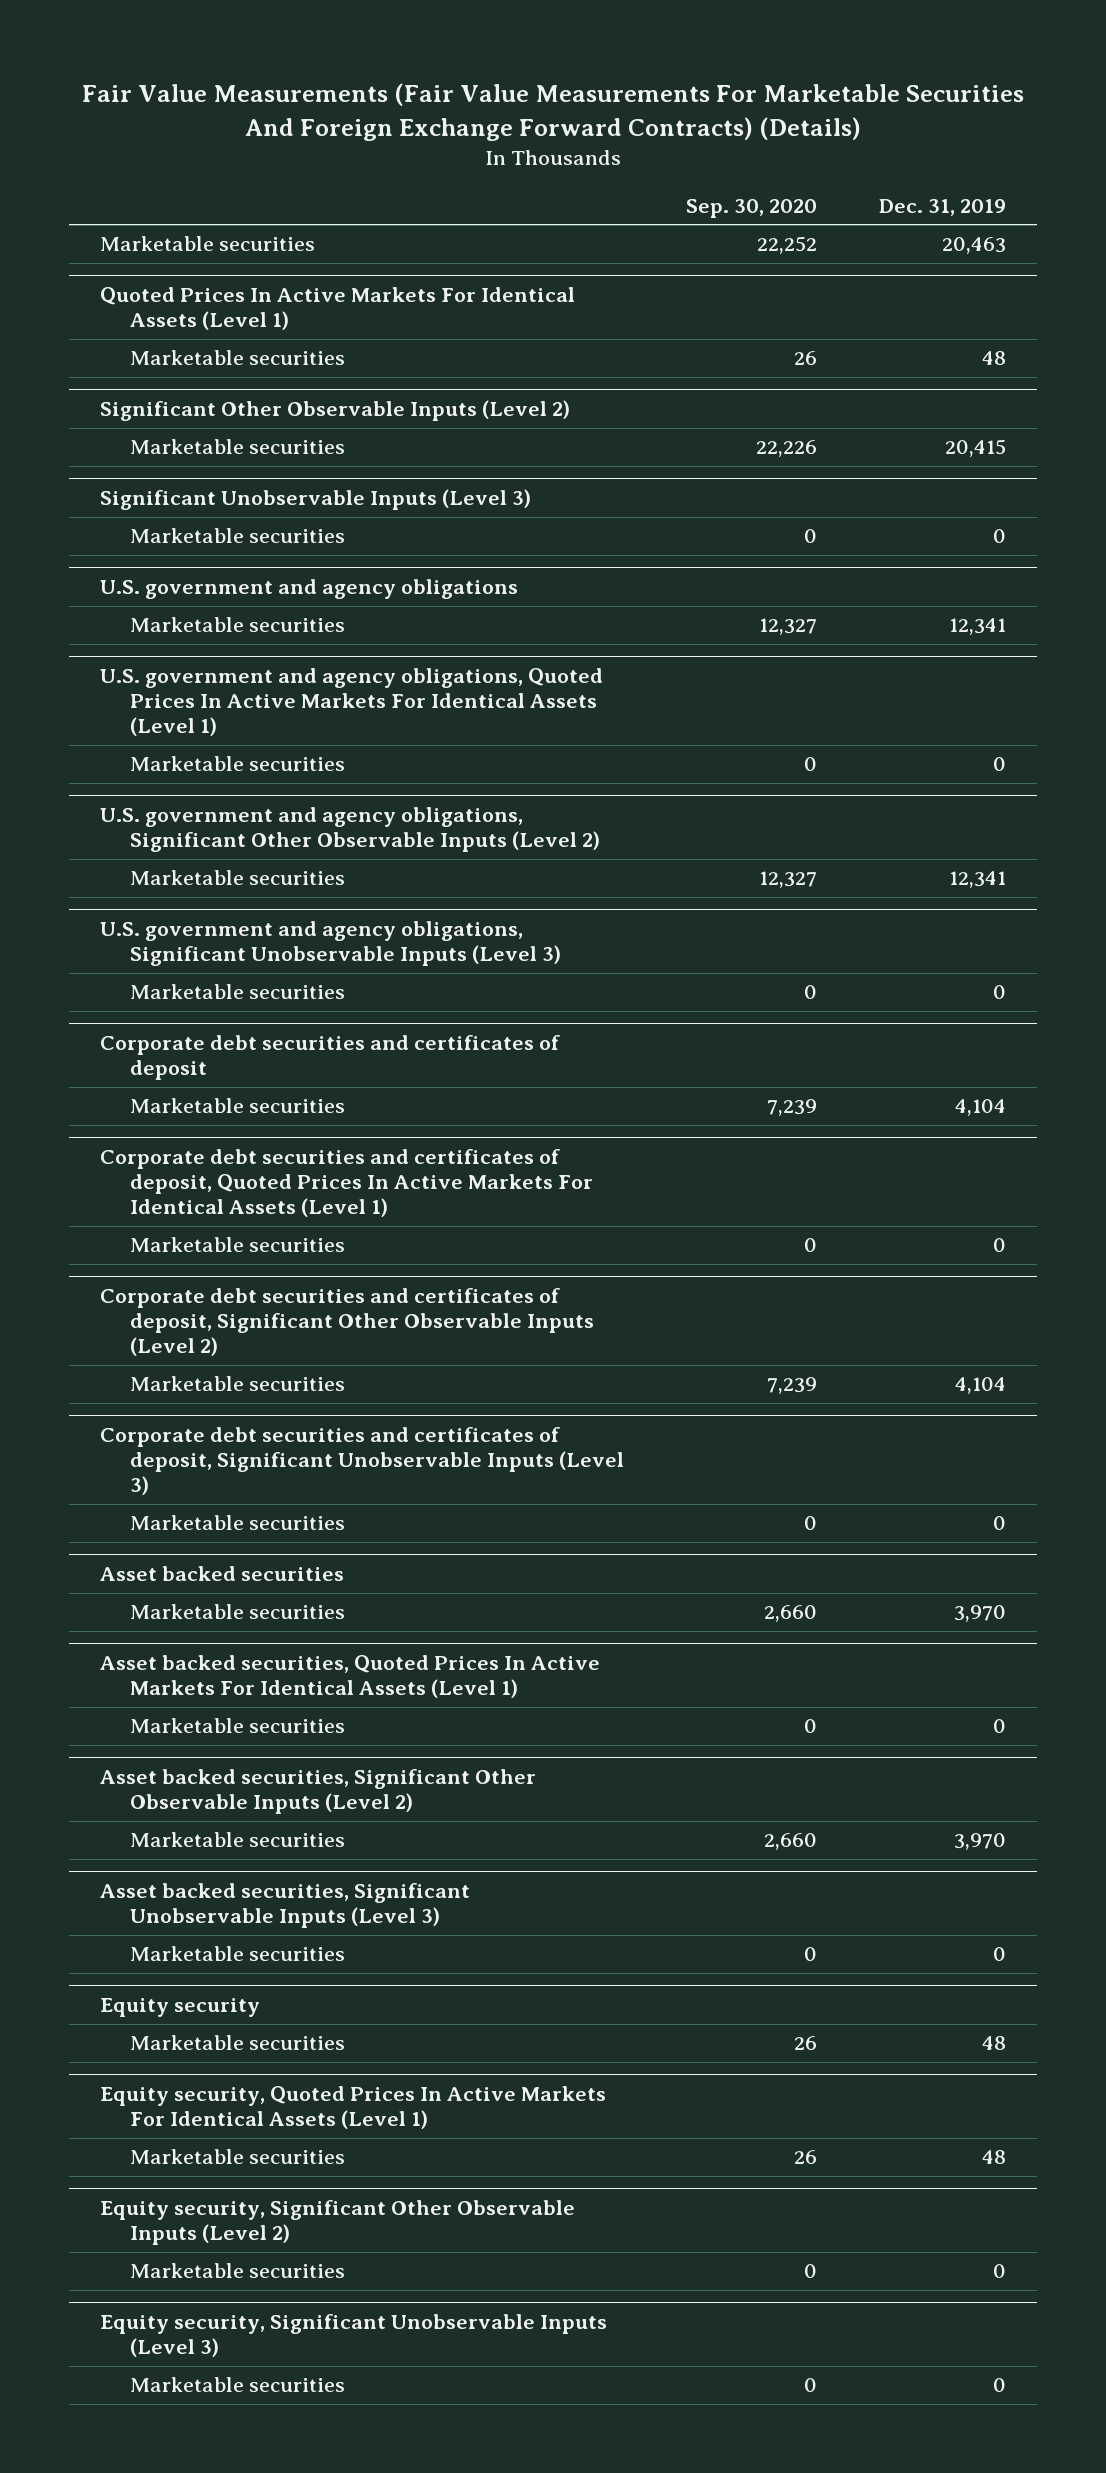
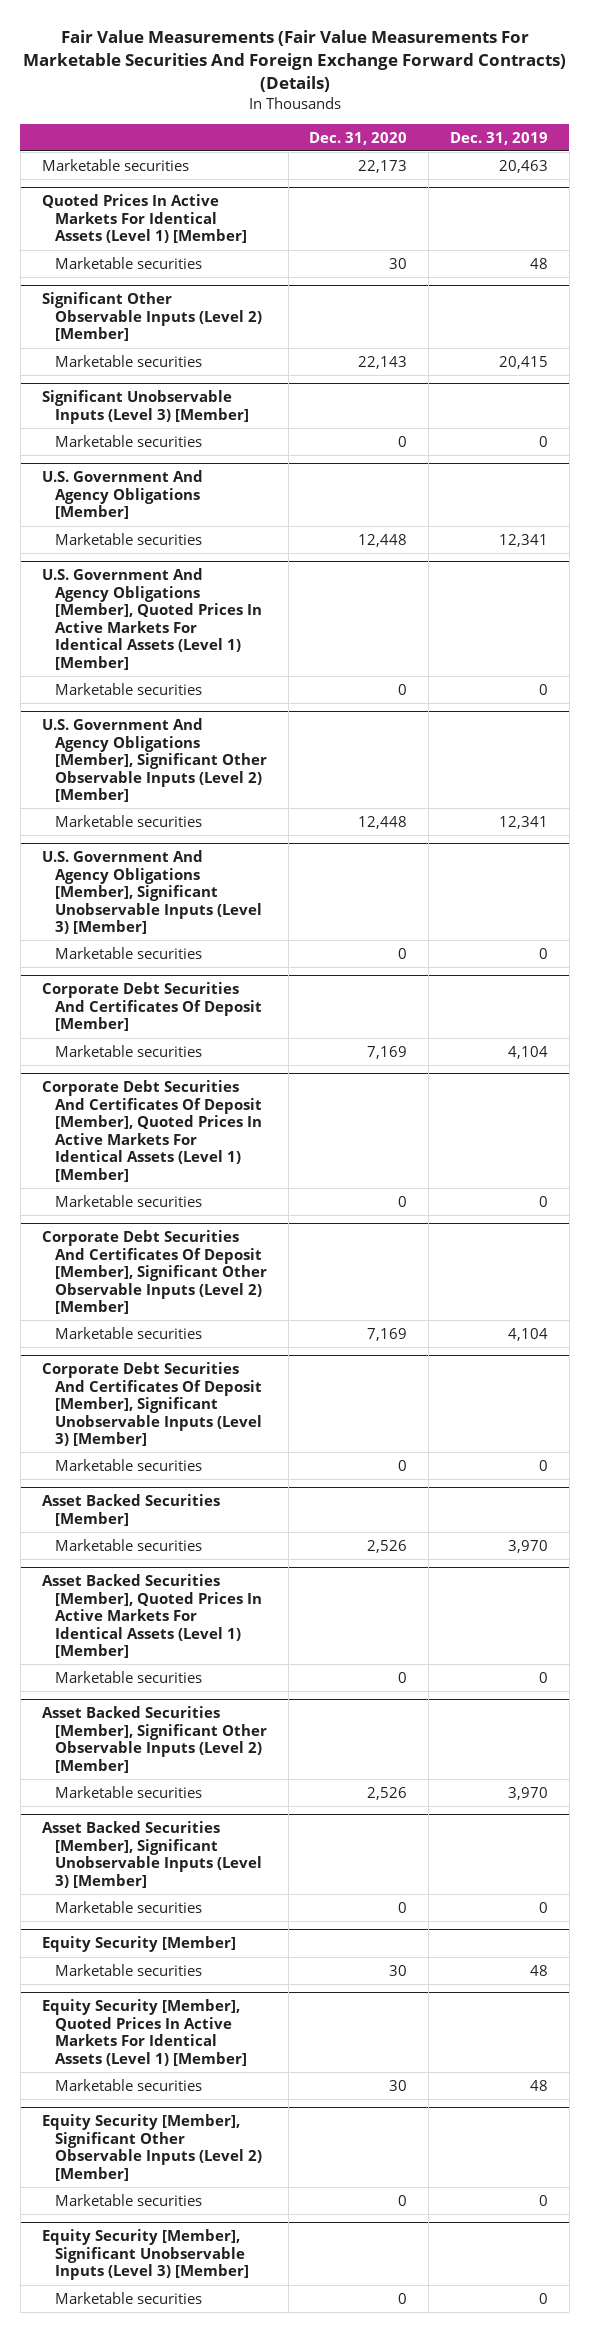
[686,198,818,218] Sep. 30, 2020 -> none
none -> [309,131,408,145] Dec. 31, 2020
[99,286,575,330] Quoted Prices In Active Markets For Identical Assets (Level 1) -> [41,194,247,244] Quoted Prices In Active Markets For Identical Assets (Level 1) [Member]
[99,399,570,421] Significant Other Observable Inputs (Level 2) -> [41,292,262,342] Significant Other Observable Inputs (Level 2) [Member]
[99,488,531,510] Significant Unobservable Inputs (Level 3) -> [41,390,249,424] Significant Unobservable Inputs (Level 3) [Member]
[99,578,518,599] U.S. government and agency obligations -> [41,470,203,520] U.S. Government And Agency Obligations [Member]
[99,667,603,737] U.S. government and agency obligations, Quoted Prices In Active Markets For Identical Assets (Level 1) -> [41,568,262,670] U.S. Government And Agency Obligations [Member], Quoted Prices In Active Markets For Identical Assets (Level 1) [Member]
[99,806,601,852] U.S. government and agency obligations, Significant Other Observable Inputs (Level 2) -> [41,718,267,803] U.S. Government And Agency Obligations [Member], Significant Other Observable Inputs (Level 2) [Member]
[99,920,562,966] U.S. government and agency obligations, Significant Unobservable Inputs (Level 3) -> [41,850,262,935] U.S. Government And Agency Obligations [Member], Significant Unobservable Inputs (Level 3) [Member]
[99,1034,560,1080] Corporate debt securities and certificates of deposit -> [41,982,262,1032] Corporate Debt Securities And Certificates Of Deposit [Member]
[99,1148,594,1218] Corporate debt securities and certificates of deposit, Quoted Prices In Active Markets For Identical Assets (Level 1) -> [41,1080,262,1182] Corporate Debt Securities And Certificates Of Deposit [Member], Quoted Prices In Active Markets For Identical Assets (Level 1) [Member]
[99,1287,595,1357] Corporate debt securities and certificates of deposit, Significant Other Observable Inputs (Level 2) -> [41,1230,267,1315] Corporate Debt Securities And Certificates Of Deposit [Member], Significant Other Observable Inputs (Level 2) [Member]
[99,1426,625,1496] Corporate debt securities and certificates of deposit, Significant Unobservable Inputs (Level 3) -> [41,1362,262,1447] Corporate Debt Securities And Certificates Of Deposit [Member], Significant Unobservable Inputs (Level 3) [Member]
[99,1565,344,1581] Asset backed securities -> [41,1494,220,1526] Asset Backed Securities [Member]
[99,1654,600,1698] Asset backed securities, Quoted Prices In Active Markets For Identical Assets (Level 1) -> [41,1574,262,1659] Asset Backed Securities [Member], Quoted Prices In Active Markets For Identical Assets (Level 1) [Member]
[99,1768,536,1814] Asset backed securities, Significant Other Observable Inputs (Level 2) -> [41,1706,267,1773] Asset Backed Securities [Member], Significant Other Observable Inputs (Level 2) [Member]
[99,1882,470,1928] Asset backed securities, Significant Unobservable Inputs (Level 3) -> [41,1821,262,1888] Asset Backed Securities [Member], Significant Unobservable Inputs (Level 3) [Member]
[99,1997,260,2017] Equity security -> [41,1936,236,1953] Equity Security [Member]
[99,2085,606,2129] Equity security, Quoted Prices In Active Markets For Identical Assets (Level 1) -> [41,1999,247,2066] Equity Security [Member], Quoted Prices In Active Markets For Identical Assets (Level 1) [Member]
[99,2199,575,2245] Equity security, Significant Other Observable Inputs (Level 2) -> [41,2114,262,2181] Equity Security [Member], Significant Other Observable Inputs (Level 2) [Member]
[99,2313,607,2357] Equity security, Significant Unobservable Inputs (Level 3) -> [41,2229,249,2281] Equity Security [Member], Significant Unobservable Inputs (Level 3) [Member]

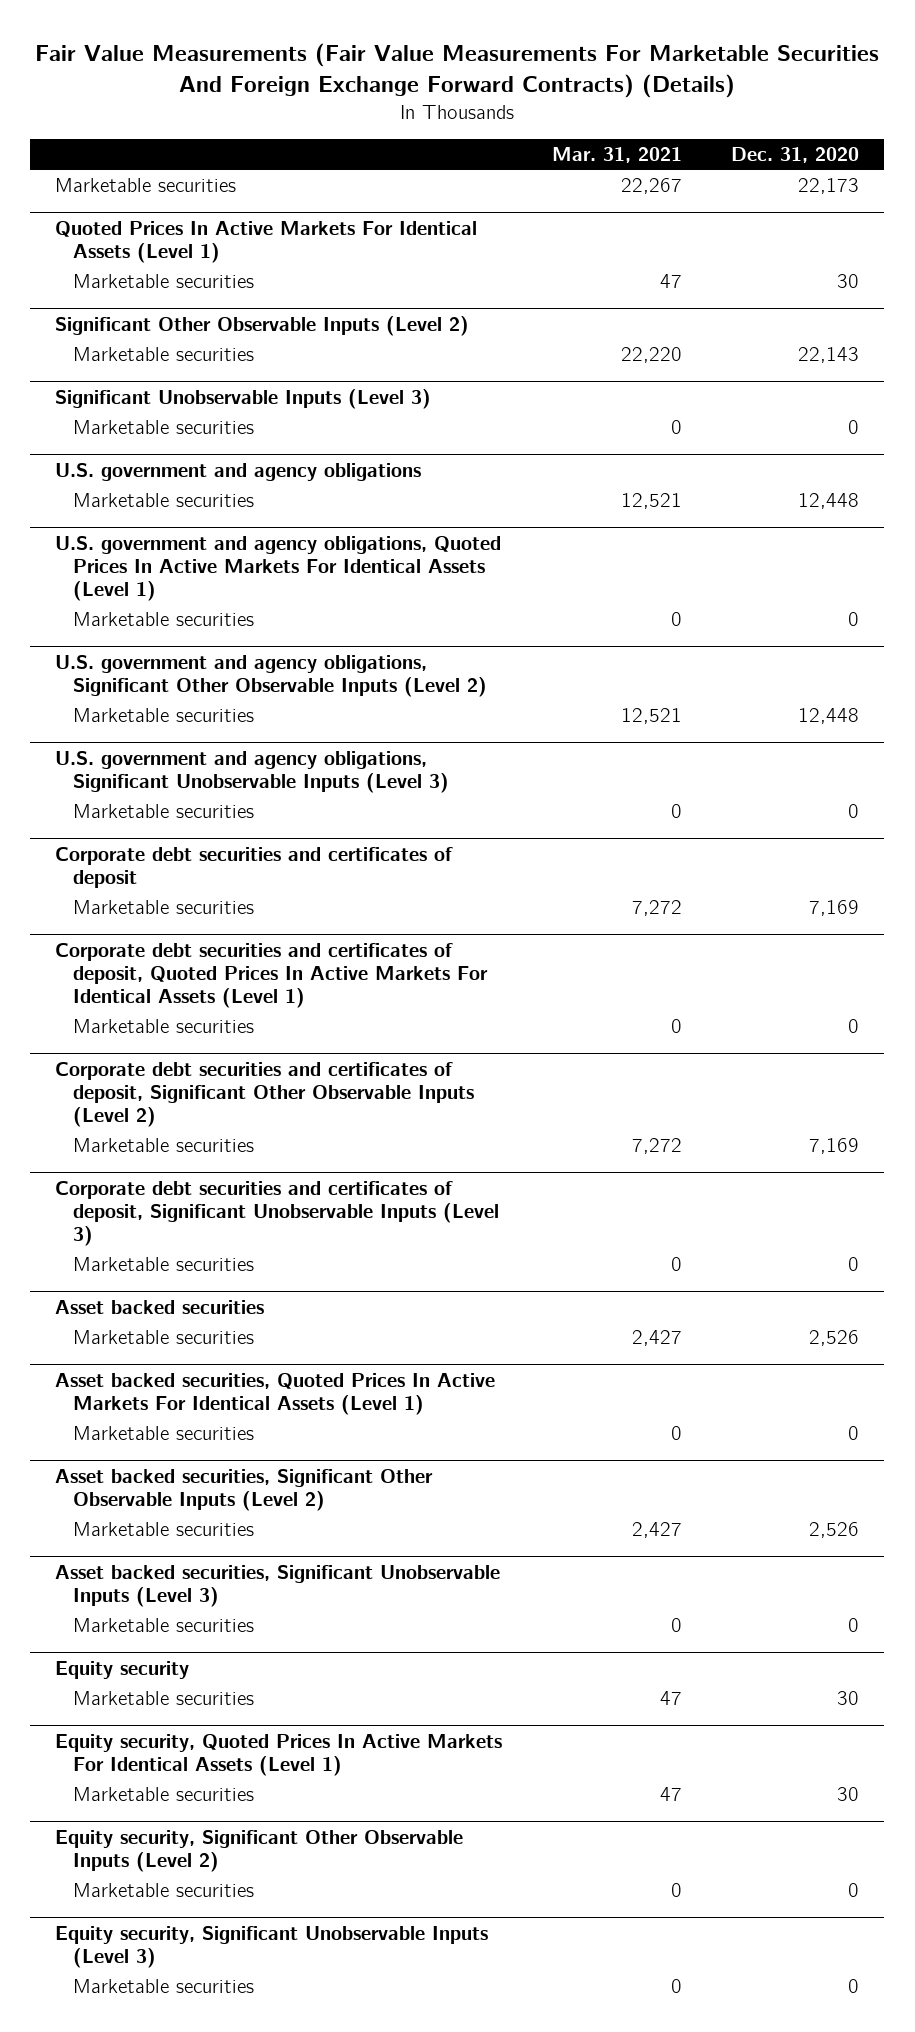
[449,131,548,145] Dec. 31, 2019 -> none
none -> [551,146,682,163] Mar. 31, 2021
[41,194,247,244] Quoted Prices In Active Markets For Identical Assets (Level 1) [Member] -> [55,220,478,263] Quoted Prices In Active Markets For Identical Assets (Level 1)
[41,292,262,342] Significant Other Observable Inputs (Level 2) [Member] -> [55,315,470,336] Significant Other Observable Inputs (Level 2)
[41,390,249,424] Significant Unobservable Inputs (Level 3) [Member] -> [55,388,432,409] Significant Unobservable Inputs (Level 3)
[41,470,203,520] U.S. Government And Agency Obligations [Member] -> [55,462,422,481] U.S. government and agency obligations
[41,568,262,670] U.S. Government And Agency Obligations [Member], Quoted Prices In Active Markets For Identical Assets (Level 1) [Member] -> [55,535,502,601] U.S. government and agency obligations, Quoted Prices In Active Markets For Identical Assets (Level 1)
[41,718,267,803] U.S. Government And Agency Obligations [Member], Significant Other Observable Inputs (Level 2) [Member] -> [55,654,488,697] U.S. government and agency obligations, Significant Other Observable Inputs (Level 2)
[41,850,262,935] U.S. Government And Agency Obligations [Member], Significant Unobservable Inputs (Level 3) [Member] -> [55,750,450,793] U.S. government and agency obligations, Significant Unobservable Inputs (Level 3)
[41,982,262,1032] Corporate Debt Securities And Certificates Of Deposit [Member] -> [55,846,454,888] Corporate debt securities and certificates of deposit
[41,1080,262,1182] Corporate Debt Securities And Certificates Of Deposit [Member], Quoted Prices In Active Markets For Identical Assets (Level 1) [Member] -> [55,942,489,1008] Corporate debt securities and certificates of deposit, Quoted Prices In Active Markets For Identical Assets (Level 1)
[41,1230,267,1315] Corporate Debt Securities And Certificates Of Deposit [Member], Significant Other Observable Inputs (Level 2) [Member] -> [55,1061,475,1127] Corporate debt securities and certificates of deposit, Significant Other Observable Inputs (Level 2)
[41,1362,262,1447] Corporate Debt Securities And Certificates Of Deposit [Member], Significant Unobservable Inputs (Level 3) [Member] -> [55,1180,500,1246] Corporate debt securities and certificates of deposit, Significant Unobservable Inputs (Level 3)
[41,1494,220,1526] Asset Backed Securities [Member] -> [55,1299,265,1314] Asset backed securities
[41,1574,262,1659] Asset Backed Securities [Member], Quoted Prices In Active Markets For Identical Assets (Level 1) [Member] -> [55,1372,496,1415] Asset backed securities, Quoted Prices In Active Markets For Identical Assets (Level 1)
[41,1706,267,1773] Asset Backed Securities [Member], Significant Other Observable Inputs (Level 2) [Member] -> [55,1468,434,1511] Asset backed securities, Significant Other Observable Inputs (Level 2)
[41,1821,262,1888] Asset Backed Securities [Member], Significant Unobservable Inputs (Level 3) [Member] -> [55,1564,501,1607] Asset backed securities, Significant Unobservable Inputs (Level 3)
[41,1936,236,1953] Equity Security [Member] -> [55,1660,190,1679] Equity security
[41,1999,247,2066] Equity Security [Member], Quoted Prices In Active Markets For Identical Assets (Level 1) [Member] -> [55,1733,503,1776] Equity security, Quoted Prices In Active Markets For Identical Assets (Level 1)
[41,2114,262,2181] Equity Security [Member], Significant Other Observable Inputs (Level 2) [Member] -> [55,1829,464,1872] Equity security, Significant Other Observable Inputs (Level 2)
[41,2229,249,2281] Equity Security [Member], Significant Unobservable Inputs (Level 3) [Member] -> [55,1925,489,1968] Equity security, Significant Unobservable Inputs (Level 3)

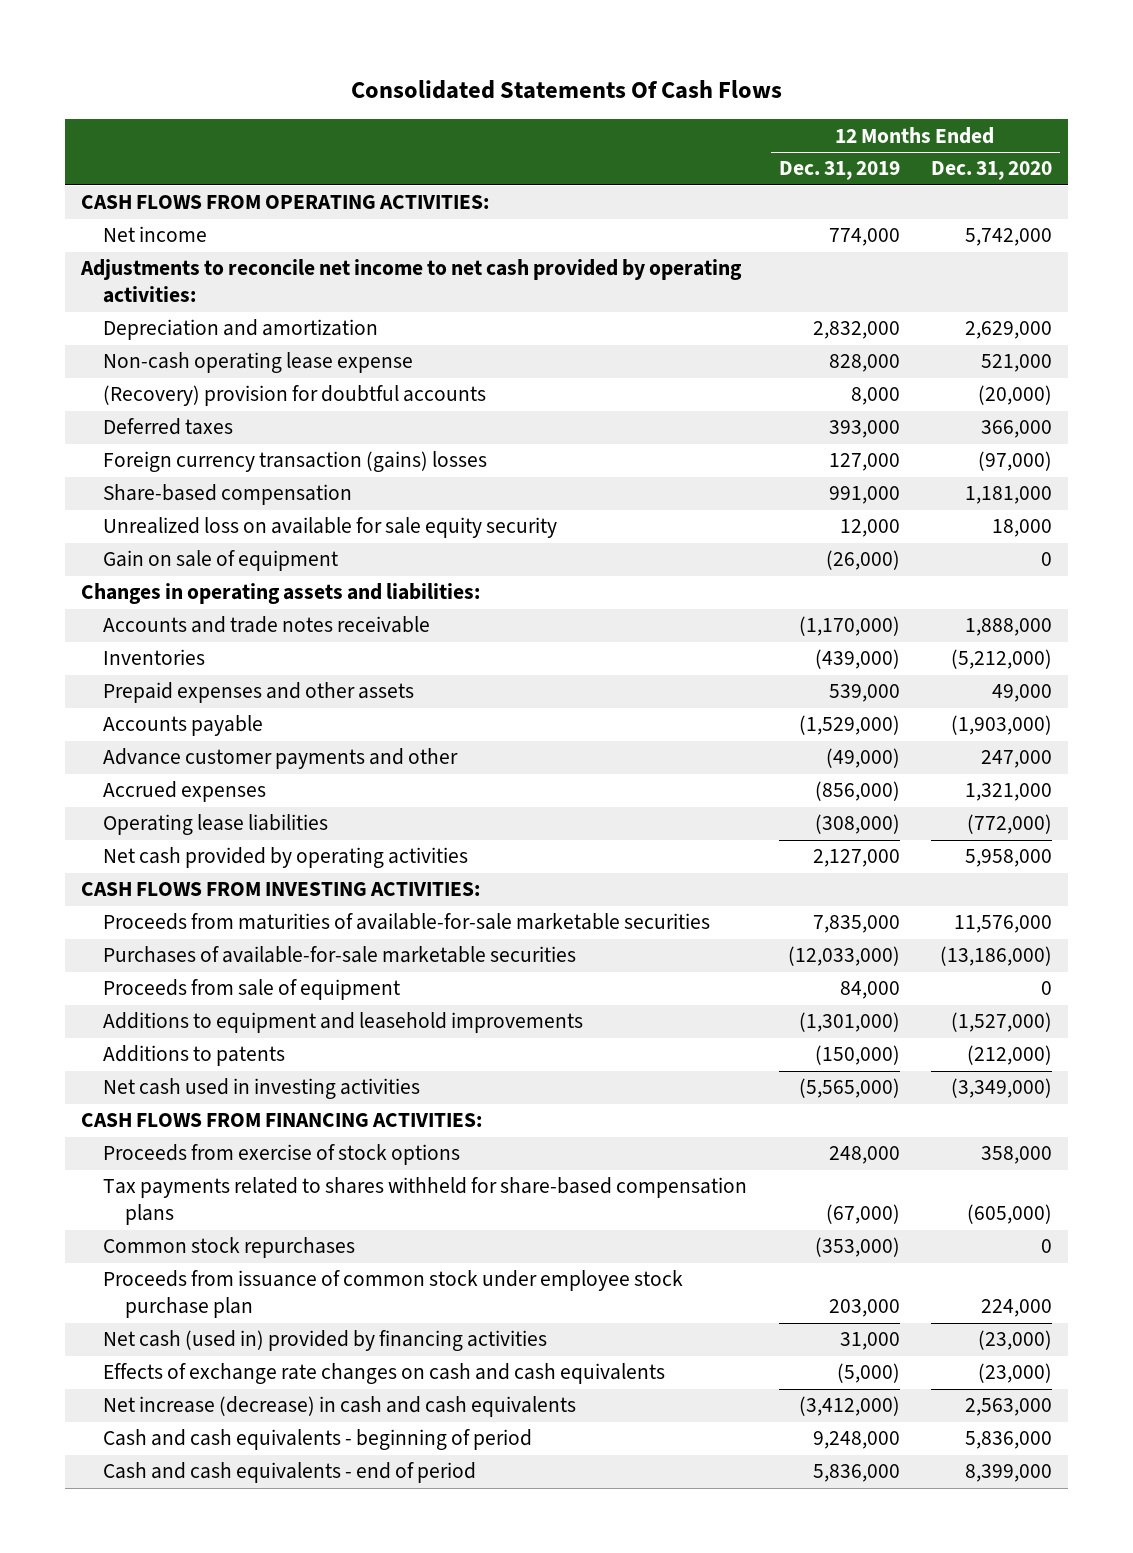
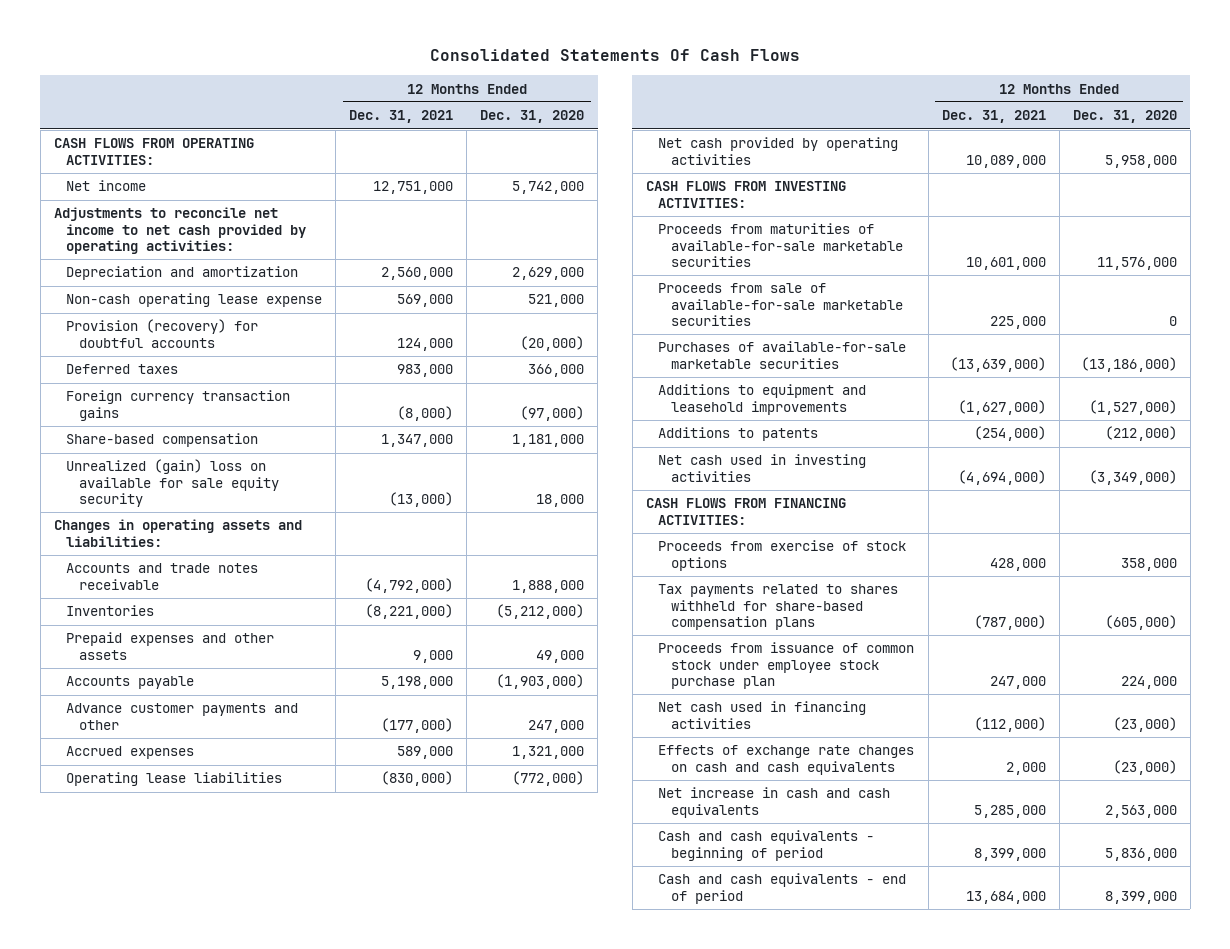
[778,161,900,181] Dec. 31, 2019 -> none
none -> [349,110,454,124] Dec. 31, 2021
[102,385,486,407] (Recovery) provision for doubtful accounts -> [66,319,259,348] Provision (recovery) for doubtful accounts
[102,451,487,473] Foreign currency transaction (gains) losses -> [66,390,291,421] Foreign currency transaction gains
[102,550,338,572] Gain on sale of equipment -> none
[102,517,557,539] Unrealized loss on available for sale equity security -> [66,459,279,508] Unrealized (gain) loss on available for sale equity security
none -> [658,283,904,327] Proceeds from sale of available-for-sale marketable securities
[102,979,400,1001] Proceeds from sale of equipment -> none
[102,1237,355,1259] Common stock repurchases -> none
[102,1330,547,1352] Net cash (used in) provided by financing activities -> [658,701,867,729] Net cash used in financing activities
[102,1396,576,1418] Net increase (decrease) in cash and cash equivalents -> [658,787,891,818] Net increase in cash and cash equivalents

